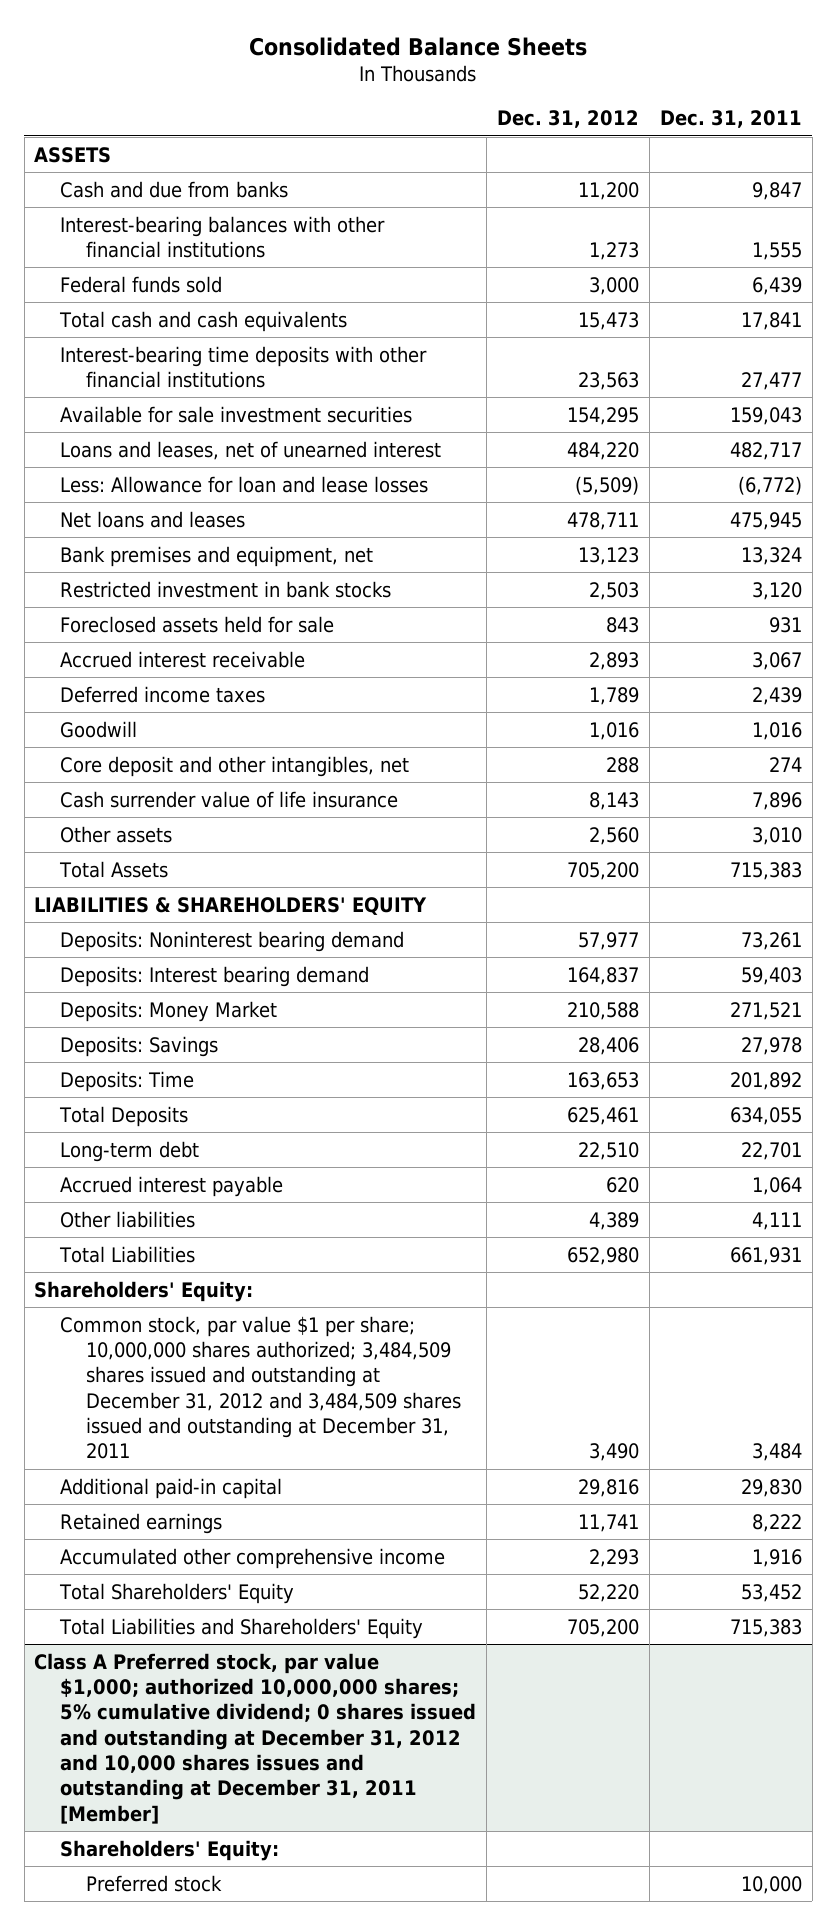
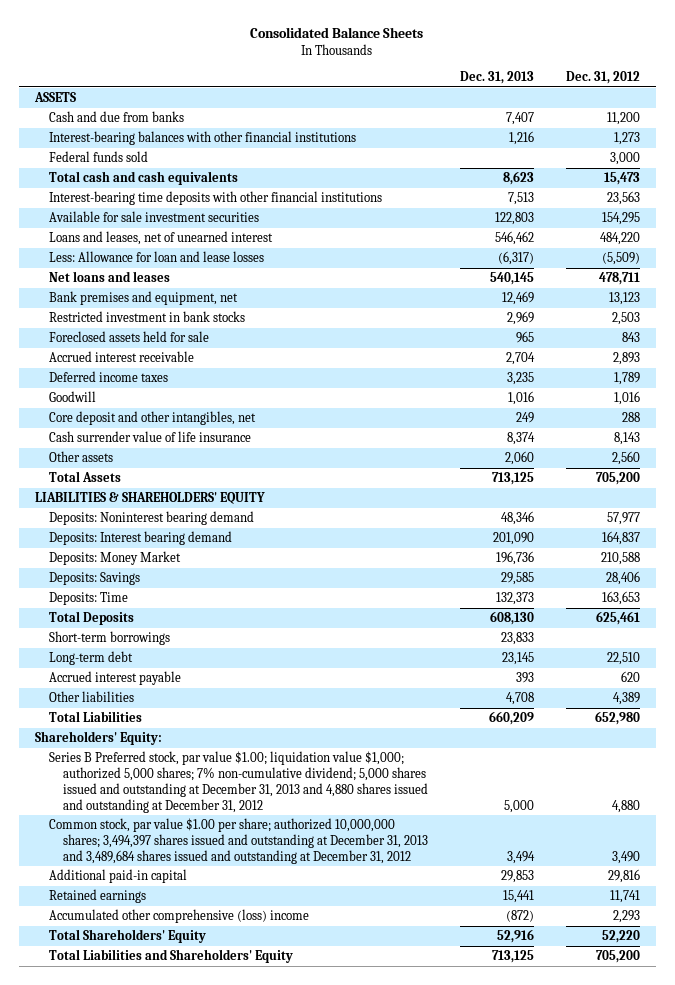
[659,110,802,129] Dec. 31, 2011 -> none
none -> [459,71,534,85] Dec. 31, 2013
none -> [49,631,171,646] Short-term borrowings
none -> [49,751,428,813] Series B Preferred stock, par value $1.00; liquidation value $1,000; authorized 5,000 shares; 7% non-cumulative dividend; 5,000 shares issued and outstanding at December 31, 2013 and 4,880 shares issued and outstanding at December 31, 2012
[60,1315,462,1460] Common stock, par value $1 per share; 10,000,000 shares authorized; 3,484,509 shares issued and outstanding at December 31, 2012 and 3,484,509 shares issued and outstanding at December 31, 2011 -> [49,818,428,864] Common stock, par value $1.00 per share; authorized 10,000,000 shares; 3,494,397 shares issued and outstanding at December 31, 2013 and 3,489,684 shares issued and outstanding at December 31, 2012
[60,1547,446,1569] Accumulated other comprehensive income -> [49,909,310,924] Accumulated other comprehensive (loss) income
[34,1652,477,1824] Class A Preferred stock, par value $1,000; authorized 10,000,000 shares; 5% cumulative dividend; 0 shares issued and outstanding at December 31, 2012 and 10,000 shares issues and outstanding at December 31, 2011 [Member] -> none
[60,1839,280,1861] Shareholders' Equity: -> none
[86,1874,223,1892] Preferred stock -> none

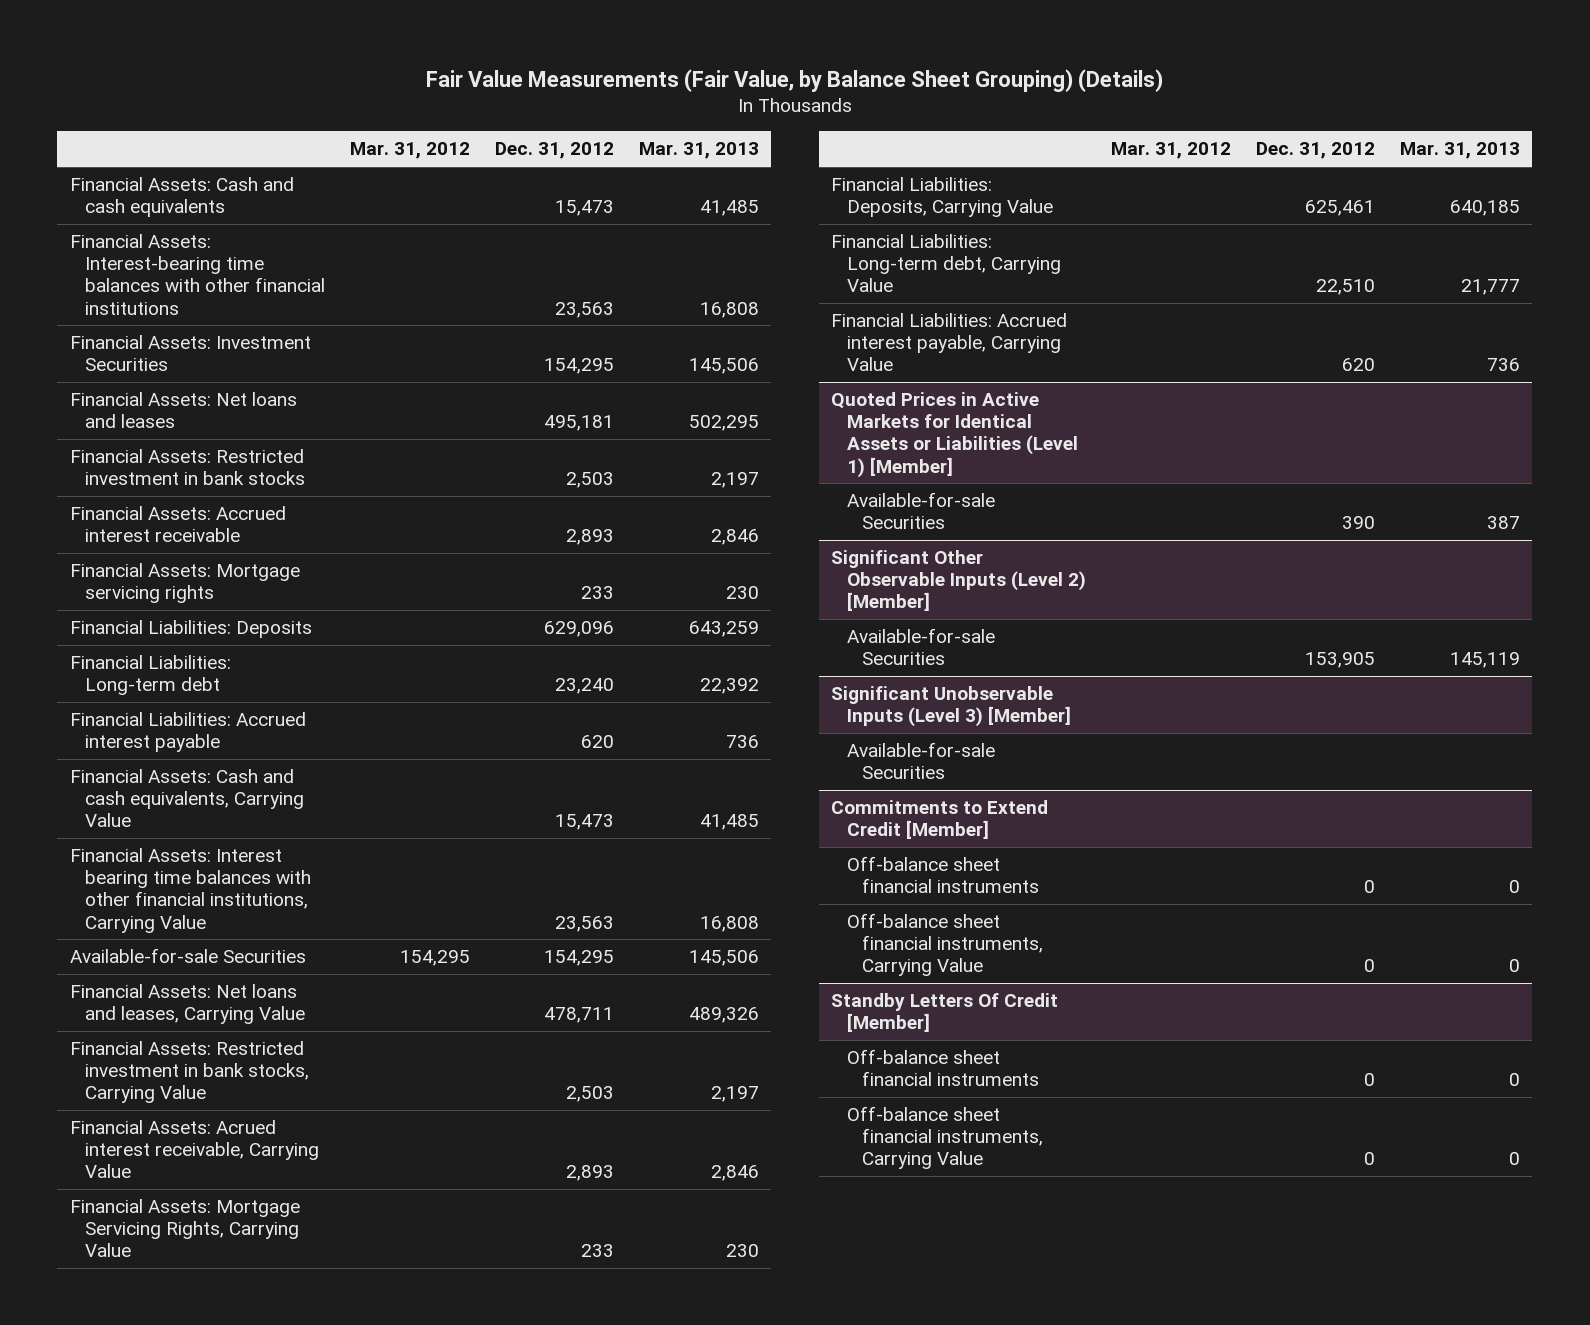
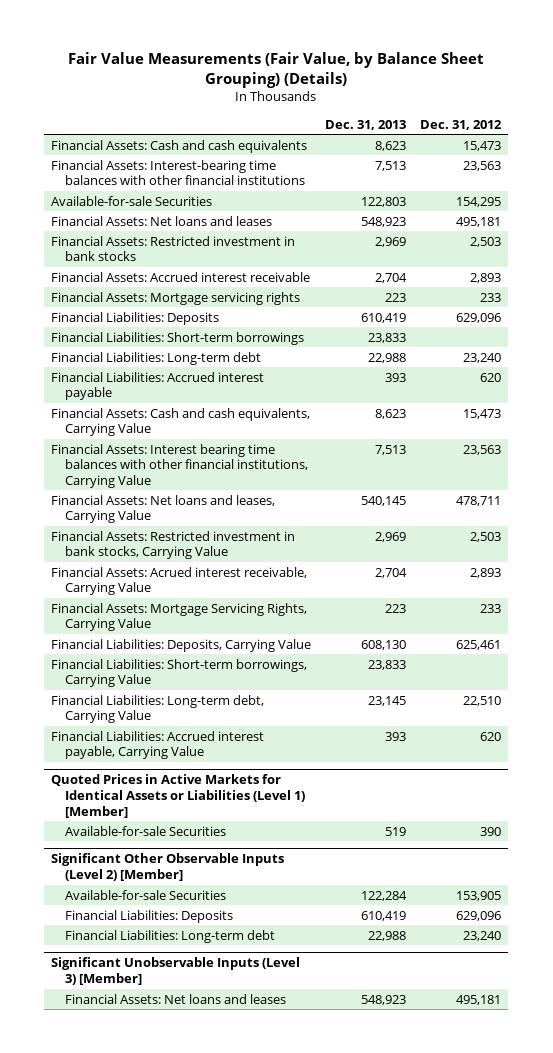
[350,142,471,160] Mar. 31, 2012 -> none
[638,142,759,160] Mar. 31, 2013 -> none
none -> [325,119,407,130] Dec. 31, 2013
[69,335,311,372] Financial Assets: Investment Securities -> none
[69,948,306,964] Available-for-sale Securities -> [51,195,213,206] Available-for-sale Securities
none -> [51,331,305,345] Financial Liabilities: Short-term borrowings
none -> [51,658,308,688] Financial Liabilities: Short-term borrowings, Carrying Value
none -> [64,909,233,923] Financial Liabilities: Deposits
none -> [64,929,275,943] Financial Liabilities: Long-term debt
[846,742,995,780] Available-for-sale Securities -> none
[830,800,1048,840] Commitments to Extend Credit [Member] -> none
[846,856,1040,894] Off-balance sheet financial instruments -> none
[846,913,1044,977] Off-balance sheet financial instruments, Carrying Value -> none
[830,993,1058,1033] Standby Letters Of Credit [Member] -> none
[846,1049,1040,1087] Off-balance sheet financial instruments -> none
[846,1106,1044,1170] Off-balance sheet financial instruments, Carrying Value -> none
none -> [64,993,286,1004] Financial Assets: Net loans and leases

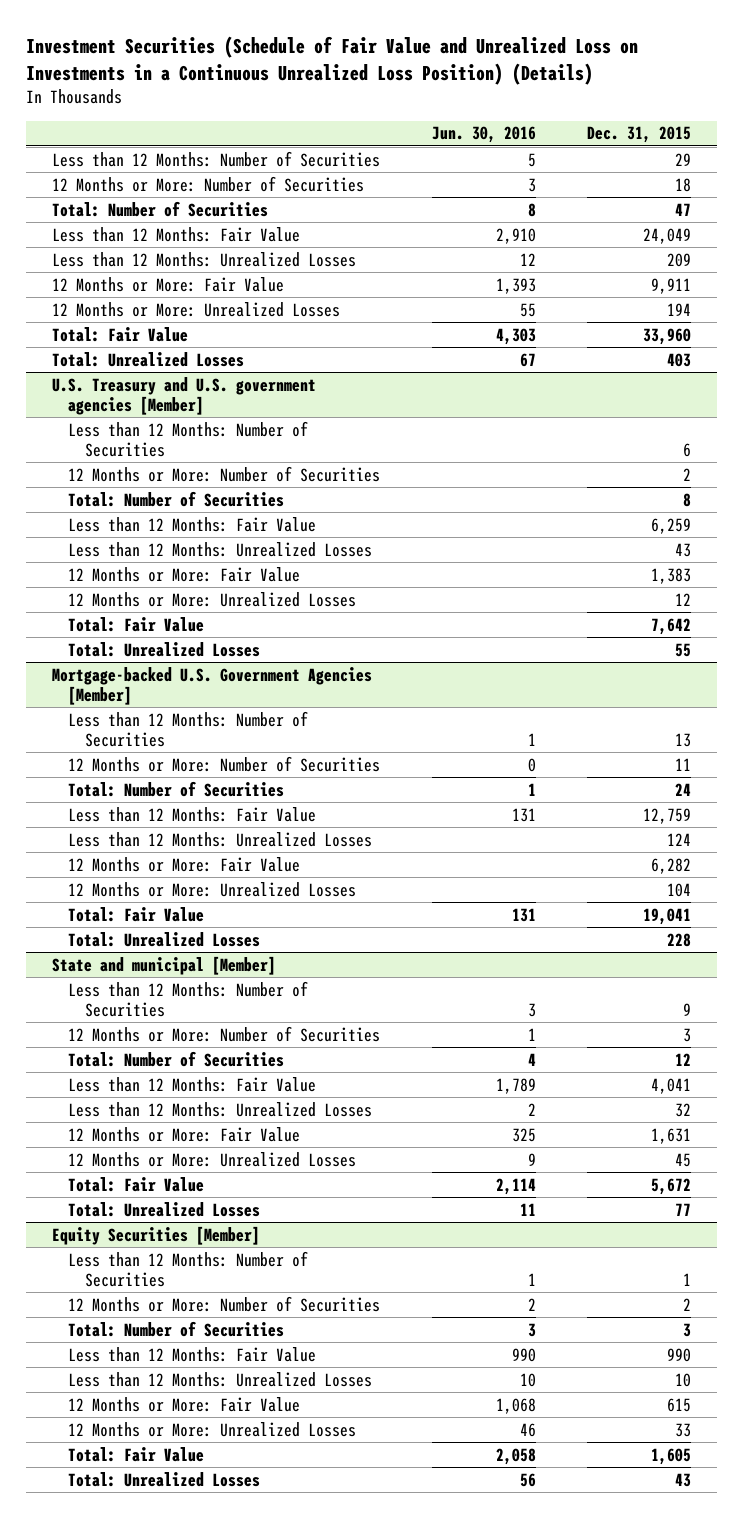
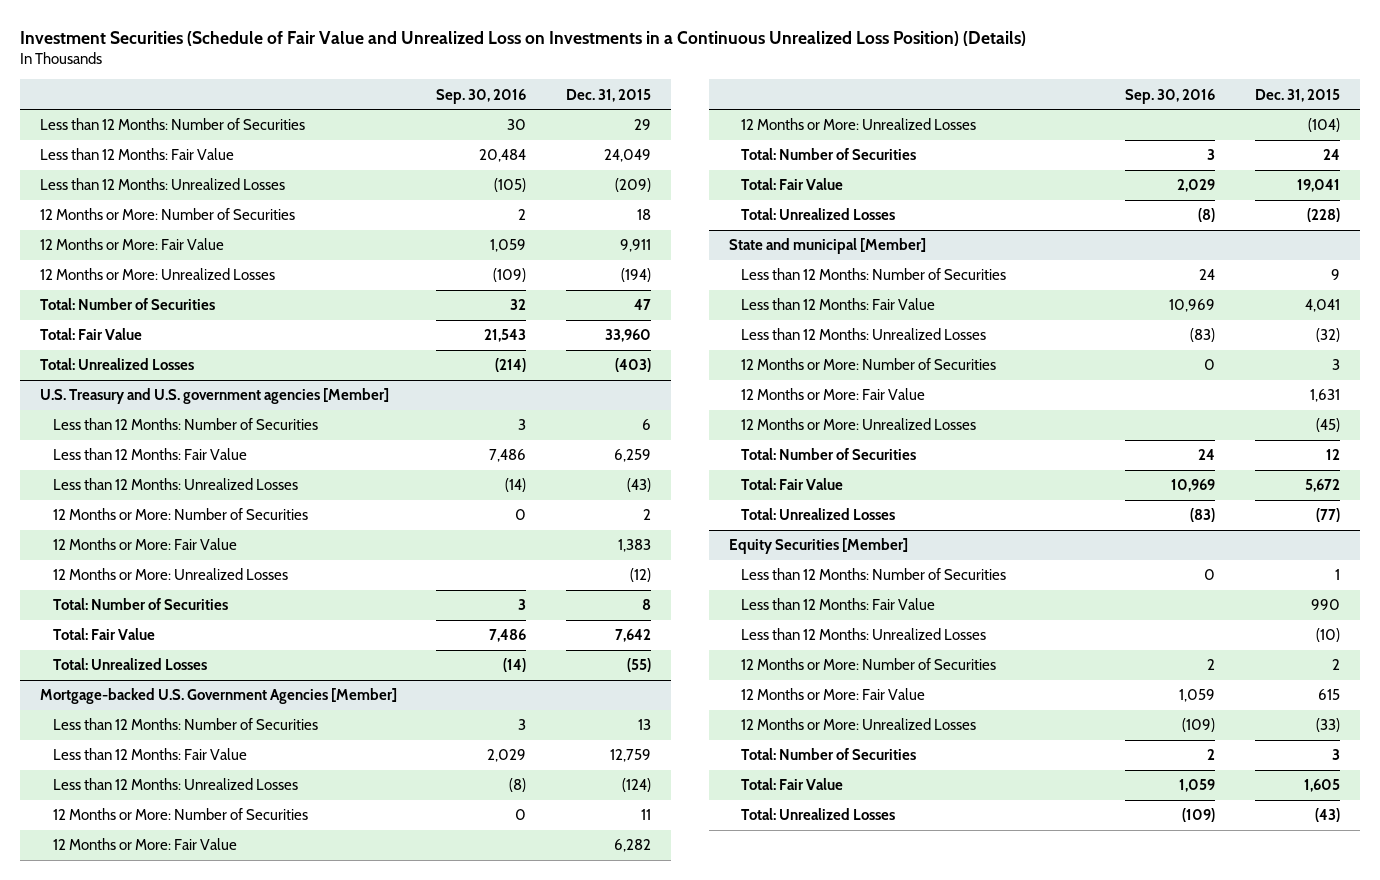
[431,126,536,144] Jun. 30, 2016 -> none
none -> [436,88,527,104] Sep. 30, 2016
[667,252,692,267] 209 -> [615,178,652,193] (209)
[51,175,364,192] 12 Months or More: Number of Securities -> [39,208,295,221] 12 Months or More: Number of Securities
[667,302,692,316] 194 -> [621,268,652,283] (194)
[51,200,268,217] Total: Number of Securities -> [39,298,215,311] Total: Number of Securities
[667,352,692,367] 403 -> [615,358,652,373] (403)
[675,542,692,557] 43 -> [627,478,652,493] (43)
[68,465,381,482] 12 Months or More: Number of Securities -> [52,508,308,521] 12 Months or More: Number of Securities
[675,592,692,606] 12 -> [630,568,652,583] (12)
[68,490,285,507] Total: Number of Securities -> [52,598,228,611] Total: Number of Securities
[675,642,692,657] 55 -> [627,658,652,673] (55)
[667,832,692,846] 124 -> [622,778,652,793] (124)
[68,755,381,772] 12 Months or More: Number of Securities -> [52,808,308,821] 12 Months or More: Number of Securities
[667,882,692,897] 104 -> [1307,118,1340,133] (104)
[68,780,285,797] Total: Number of Securities -> [741,148,917,161] Total: Number of Securities
[667,932,692,947] 228 -> [1306,208,1340,223] (228)
[675,1102,692,1117] 32 -> [1315,328,1340,343] (32)
[68,1025,381,1042] 12 Months or More: Number of Securities -> [741,358,997,371] 12 Months or More: Number of Securities
[675,1152,692,1167] 45 -> [1315,418,1340,433] (45)
[68,1050,285,1067] Total: Number of Securities -> [741,448,917,461] Total: Number of Securities
[675,1202,692,1216] 77 -> [1315,508,1340,523] (77)
[675,1372,692,1387] 10 -> [1315,628,1340,643] (10)
[68,1295,381,1312] 12 Months or More: Number of Securities -> [741,658,997,671] 12 Months or More: Number of Securities
[675,1422,692,1437] 33 -> [1315,718,1340,733] (33)
[68,1320,285,1337] Total: Number of Securities -> [741,748,917,761] Total: Number of Securities
[675,1472,692,1487] 43 -> [1314,808,1340,823] (43)

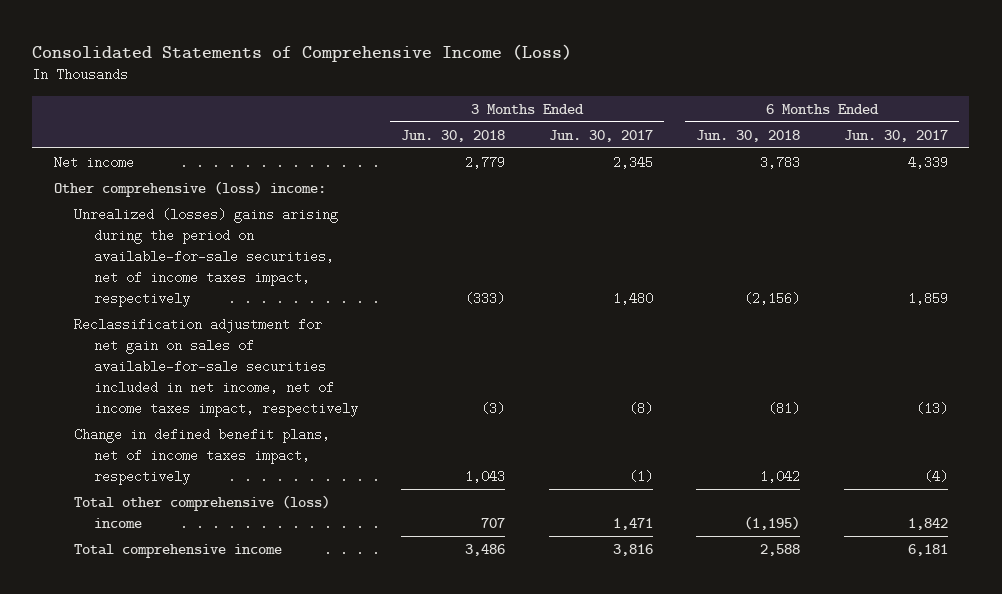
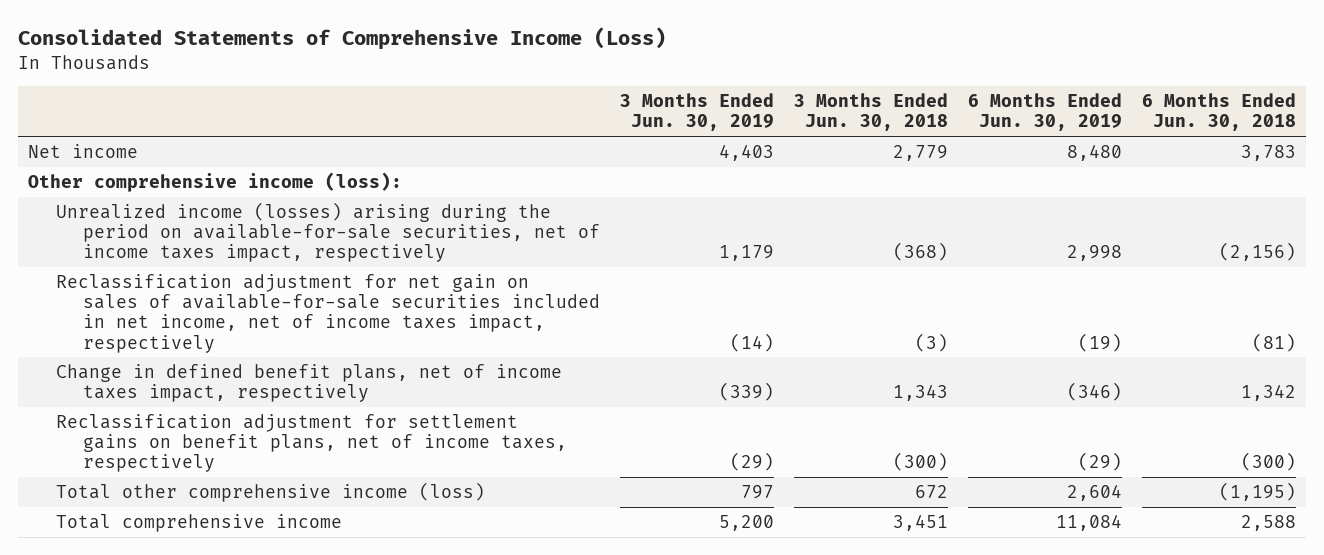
[548,129,653,142] Jun. 30, 2017 -> none
[843,129,948,142] Jun. 30, 2017 -> none
none -> [619,93,774,132] 3 Months Ended Jun. 30, 2019
none -> [967,93,1122,132] 6 Months Ended Jun. 30, 2019
[54,180,327,197] Other comprehensive (loss) income: -> [28,171,403,192] Other comprehensive income (loss):
[74,207,339,307] Unrealized (losses) gains arising during the period on available-for-sale securities, net of income taxes impact, respectively -> [55,201,600,263] Unrealized income (losses) arising during the period on available-for-sale securities, net of income taxes impact, respectively
[465,291,506,305] (333) -> [892,242,948,262] (368)
[465,469,506,483] 1,043 -> [892,384,948,402] 1,343
[760,469,801,483] 1,042 -> [1241,384,1297,402] 1,342
none -> [55,413,567,473] Reclassification adjustment for settlement gains on benefit plans, net of income taxes, respectively
[74,494,331,528] Total other comprehensive (loss) income -> [55,481,485,502] Total other comprehensive income (loss)
[481,517,506,528] 707 -> [914,484,948,498] 672
[465,543,506,556] 3,486 -> [892,513,948,531] 3,451

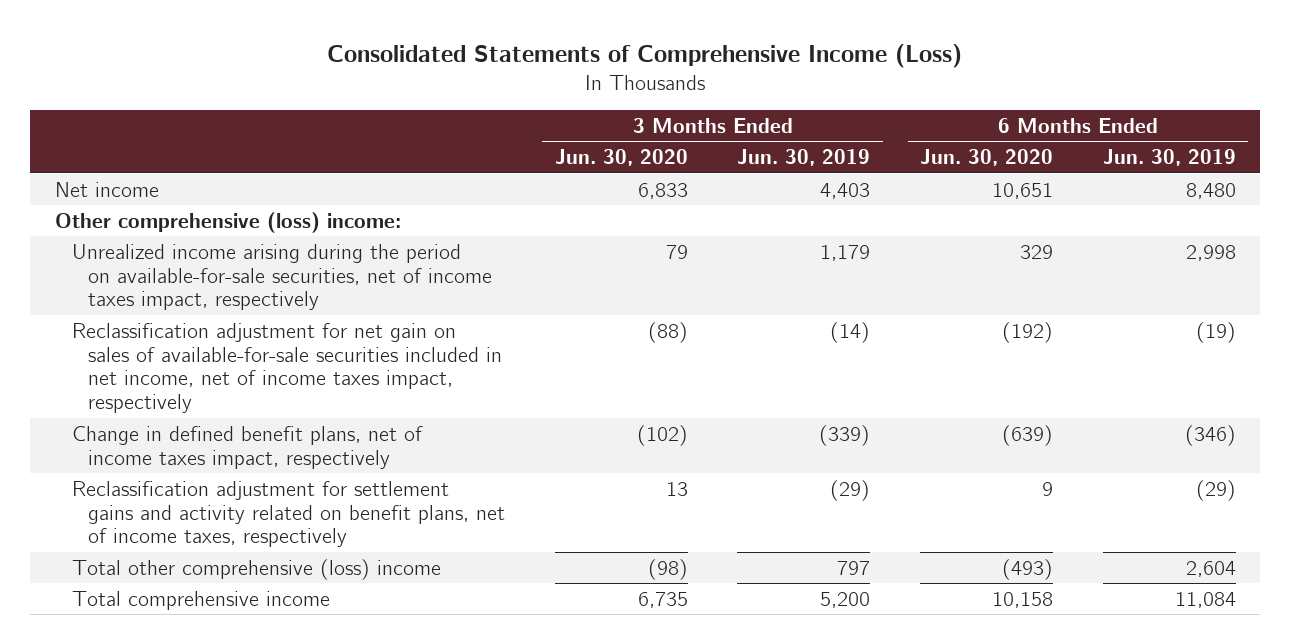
[793,93,948,132] 3 Months Ended Jun. 30, 2018 -> none
[1142,93,1297,132] 6 Months Ended Jun. 30, 2018 -> none
none -> [554,149,688,167] Jun. 30, 2020
none -> [919,149,1053,167] Jun. 30, 2020
[28,171,403,192] Other comprehensive income (loss): -> [54,211,401,233] Other comprehensive (loss) income:
[55,201,600,263] Unrealized income (losses) arising during the period on available-for-sale securities, net of income taxes impact, respectively -> [71,243,493,311] Unrealized income arising during the period on available-for-sale securities, net of income taxes impact, respectively
[55,413,567,473] Reclassification adjustment for settlement gains on benefit plans, net of income taxes, respectively -> [71,480,506,548] Reclassification adjustment for settlement gains and activity related on benefit plans, net of income taxes, respectively
[55,481,485,502] Total other comprehensive income (loss) -> [71,558,441,580] Total other comprehensive (loss) income

